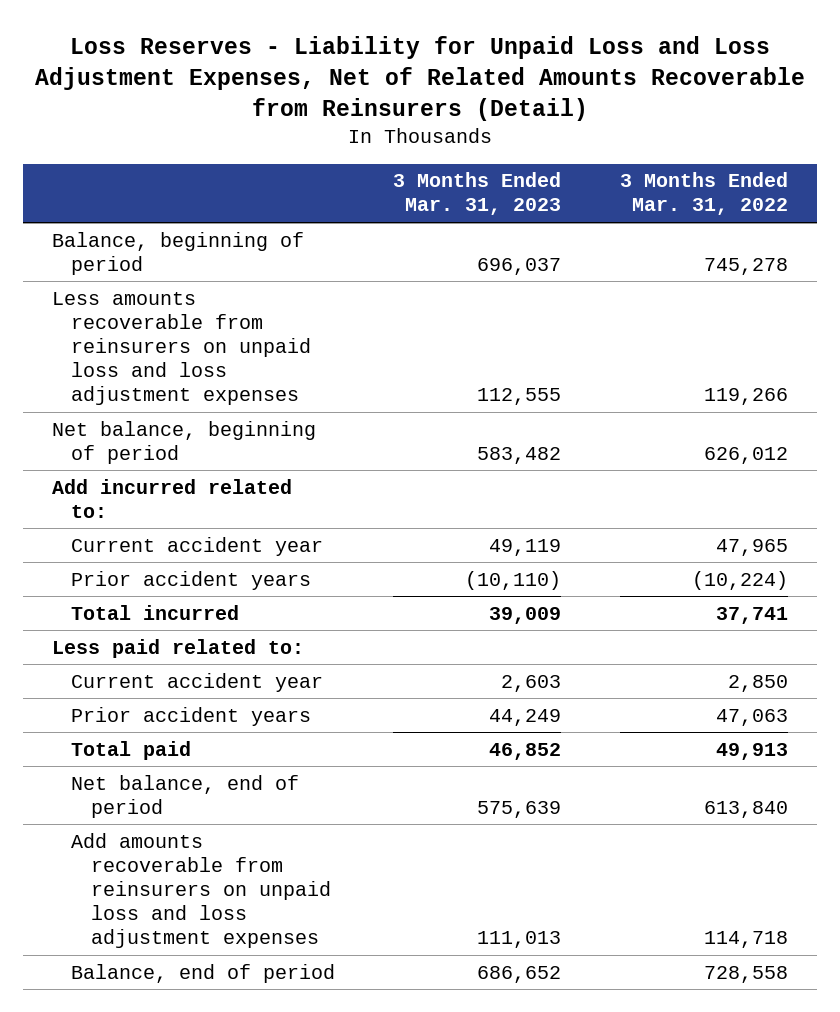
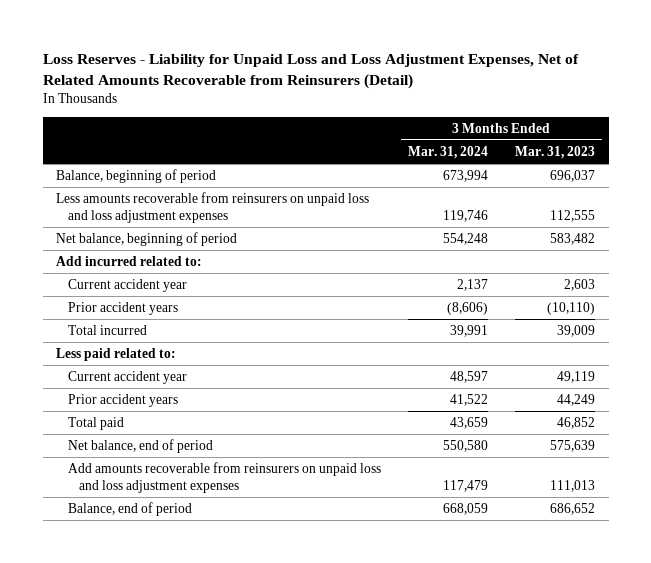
[619,172,788,216] 3 Months Ended Mar. 31, 2022 -> none
none -> [407,145,488,159] Mar. 31, 2024
[71,672,324,692] Current accident year -> [67,279,187,293] Current accident year
[71,536,324,556] Current accident year -> [67,371,187,385] Current accident year

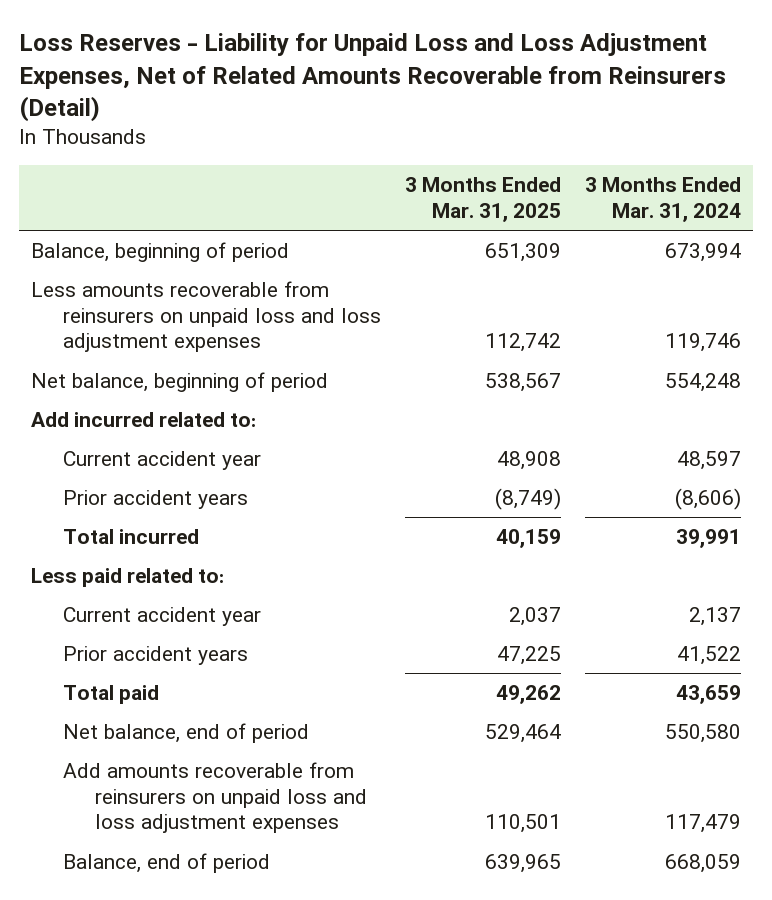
[514,145,595,159] Mar. 31, 2023 -> none
none -> [405,177,562,222] 3 Months Ended Mar. 31, 2025
[67,371,187,385] Current accident year -> [62,451,261,471] Current accident year
[67,279,187,293] Current accident year -> [62,607,261,627] Current accident year

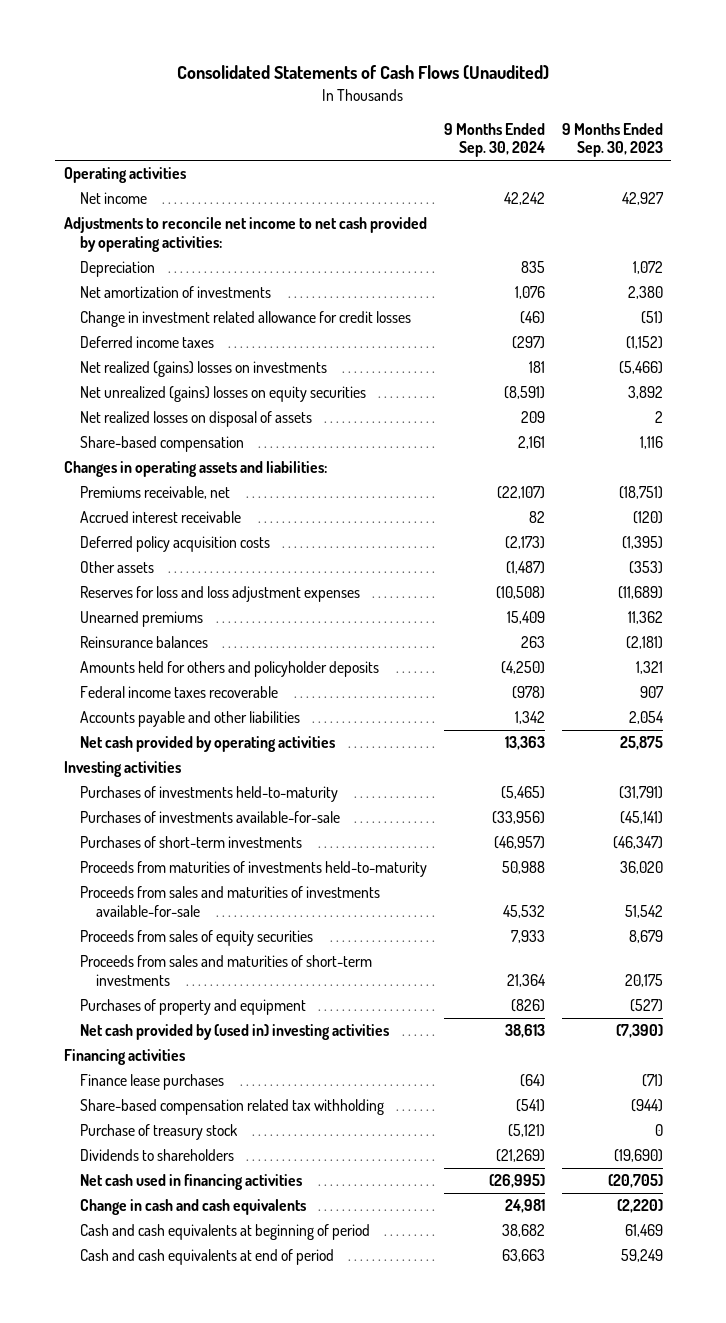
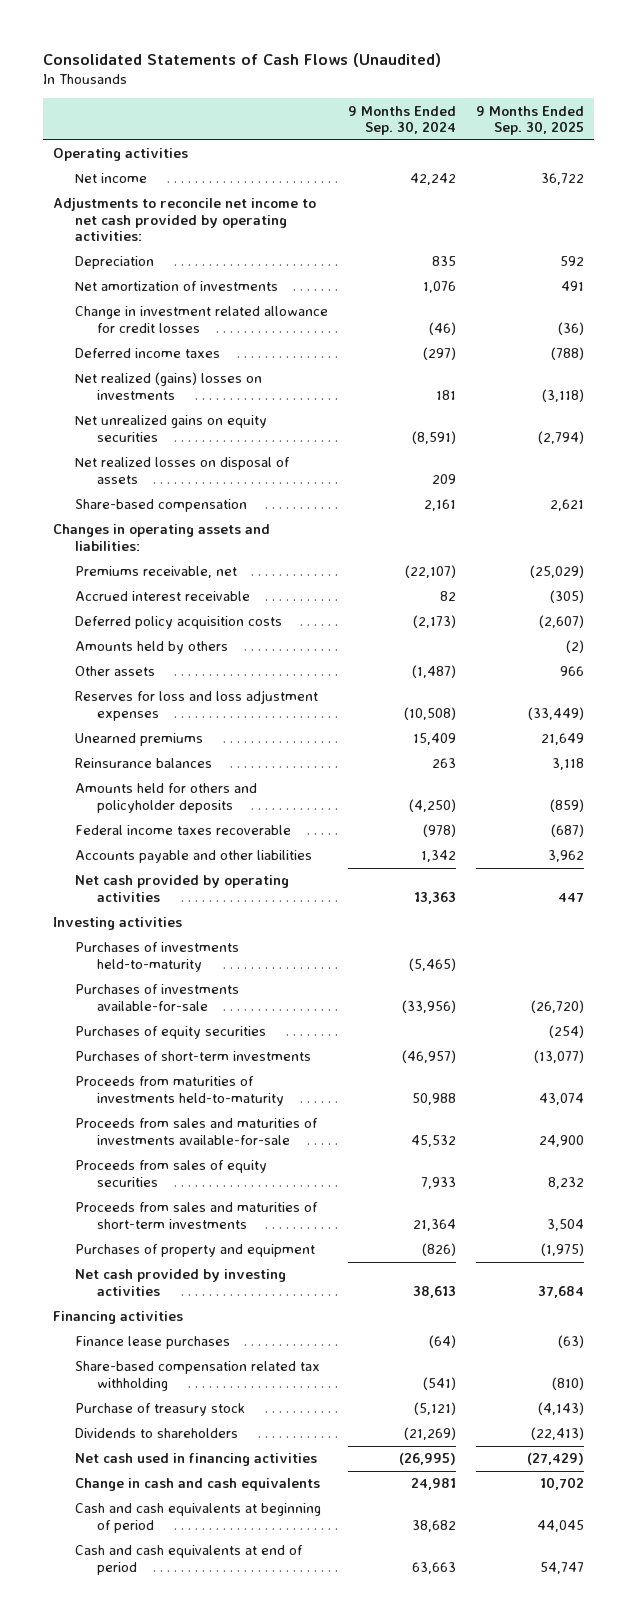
[561,122,663,158] 9 Months Ended Sep. 30, 2023 -> none
none -> [476,105,585,136] 9 Months Ended Sep. 30, 2025
[79,386,366,403] Net unrealized (gains) losses on equity securities -> [74,415,267,442] Net unrealized gains on equity securities
none -> [74,641,228,655] Amounts held by others
none -> [74,1026,266,1040] Purchases of equity securities
[79,1024,389,1041] Net cash provided by (used in) investing activities -> [74,1269,286,1296] Net cash provided by investing activities

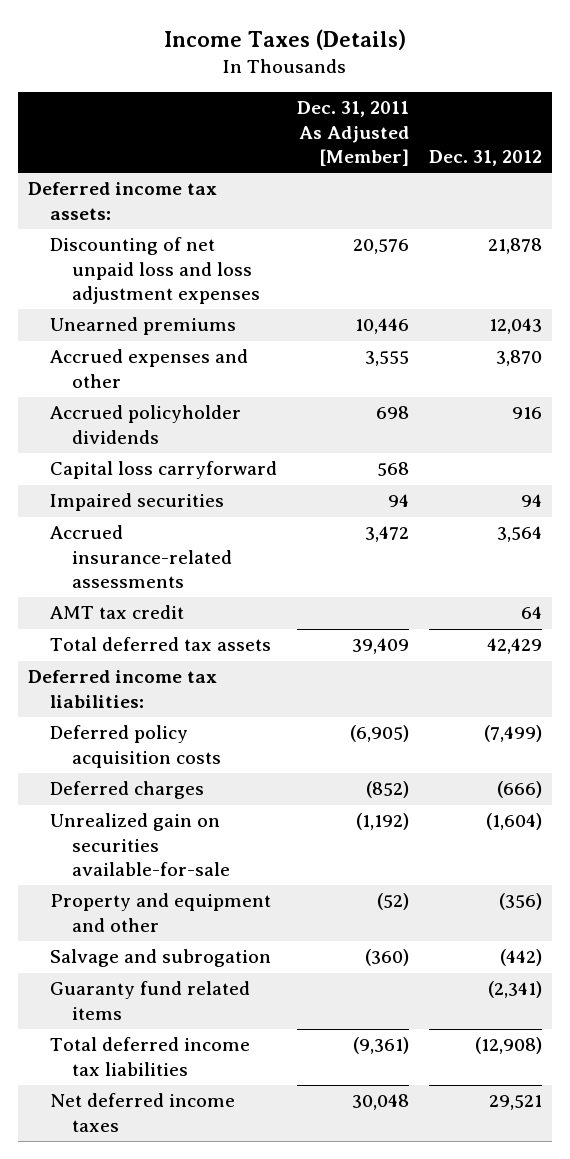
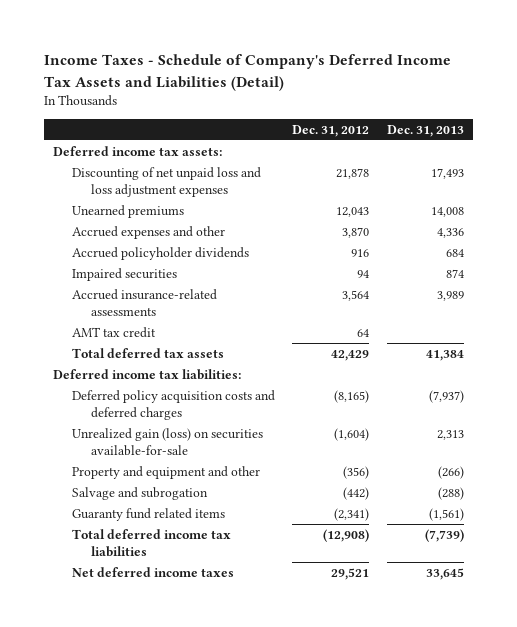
[163,29,406,51] Income Taxes (Details) -> [44,54,452,91] Income Taxes - Schedule of Company's Deferred Income Tax Assets and Liabilities (Detail)
[296,101,409,167] Dec. 31, 2011 As Adjusted [Member] -> none
none -> [386,124,464,137] Dec. 31, 2013
[49,461,277,480] Capital loss carryforward -> none
[49,781,204,800] Deferred charges -> none
[49,725,221,768] Deferred policy acquisition costs -> [72,390,276,420] Deferred policy acquisition costs and deferred charges
[483,725,542,743] (7,499) -> [334,390,370,404] (8,165)
[49,813,230,877] Unrealized gain on securities available-for-sale -> [72,428,264,456] Unrealized gain (loss) on securities available-for-sale

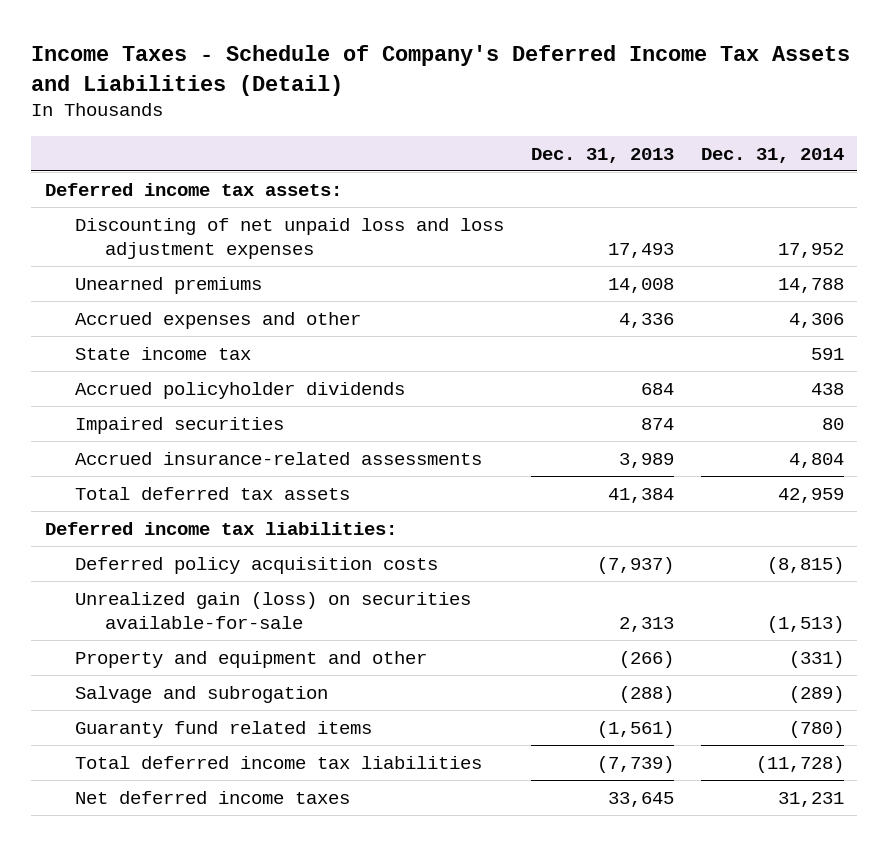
[292,124,370,137] Dec. 31, 2012 -> none
none -> [700,147,844,163] Dec. 31, 2014
none -> [74,347,251,361] State income tax
[72,327,157,339] AMT tax credit -> none
[72,390,276,420] Deferred policy acquisition costs and deferred charges -> [74,557,438,575] Deferred policy acquisition costs

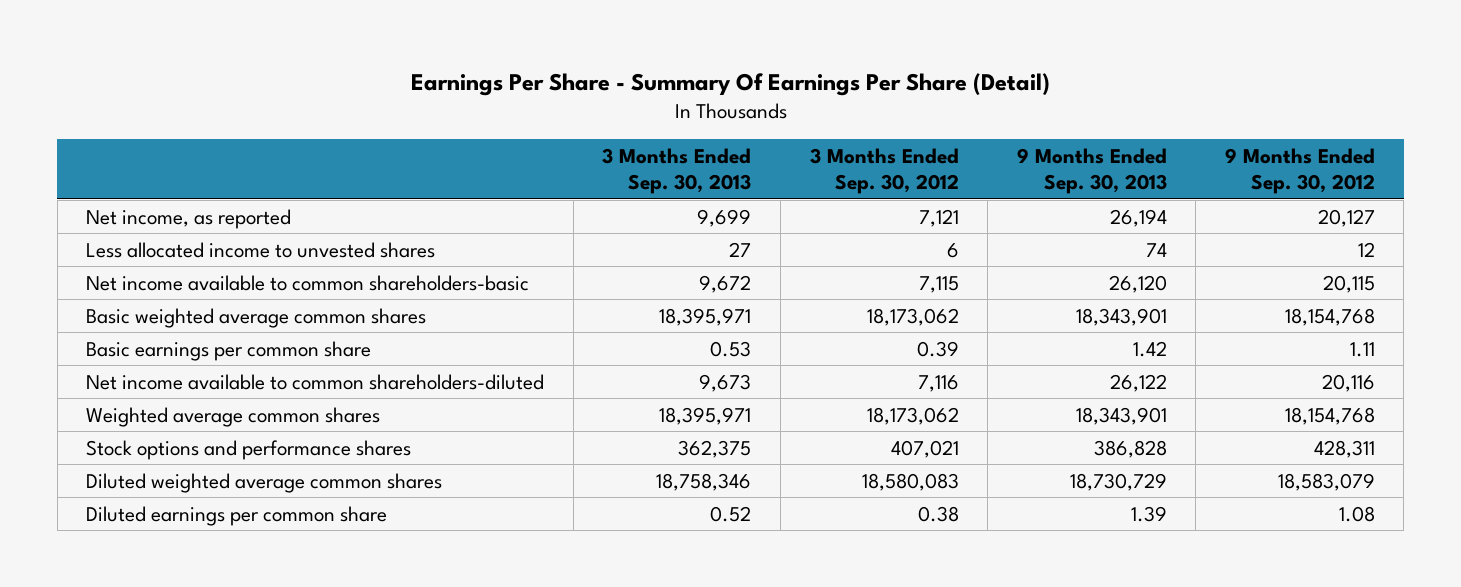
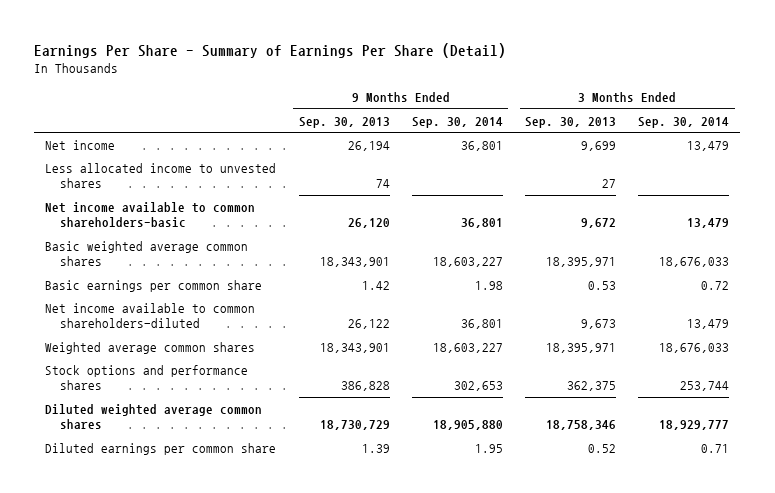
[410,72,1050,96] Earnings Per Share - Summary Of Earnings Per Share (Detail) -> [34,42,507,58] Earnings Per Share - Summary of Earnings Per Share (Detail)
[809,148,959,195] 3 Months Ended Sep. 30, 2012 -> none
[1224,148,1375,195] 9 Months Ended Sep. 30, 2012 -> none
none -> [411,116,503,128] Sep. 30, 2014
none -> [638,116,730,128] Sep. 30, 2014
[86,208,292,229] Net income, as reported -> [45,139,116,150] Net income

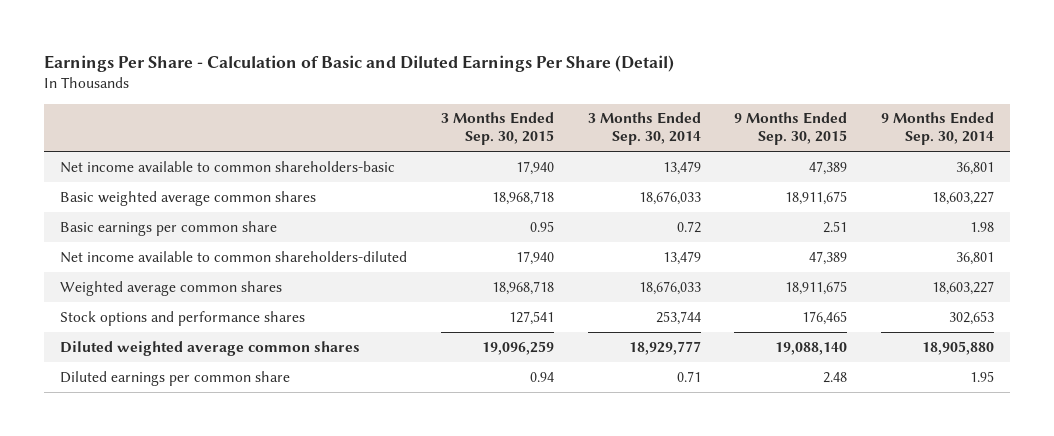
[34,42,507,58] Earnings Per Share - Summary of Earnings Per Share (Detail) -> [43,54,674,72] Earnings Per Share - Calculation of Basic and Diluted Earnings Per Share (Detail)
[298,116,390,128] Sep. 30, 2013 -> none
[525,116,617,128] Sep. 30, 2013 -> none
none -> [441,112,555,146] 3 Months Ended Sep. 30, 2015
none -> [734,112,848,146] 9 Months Ended Sep. 30, 2015
[45,139,116,150] Net income -> none
[45,162,277,189] Less allocated income to unvested shares -> none

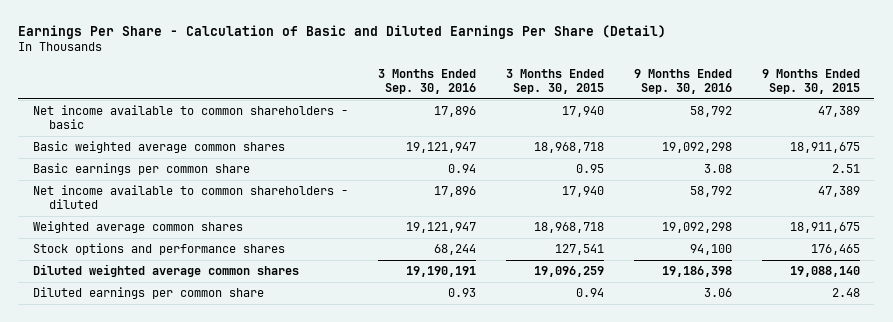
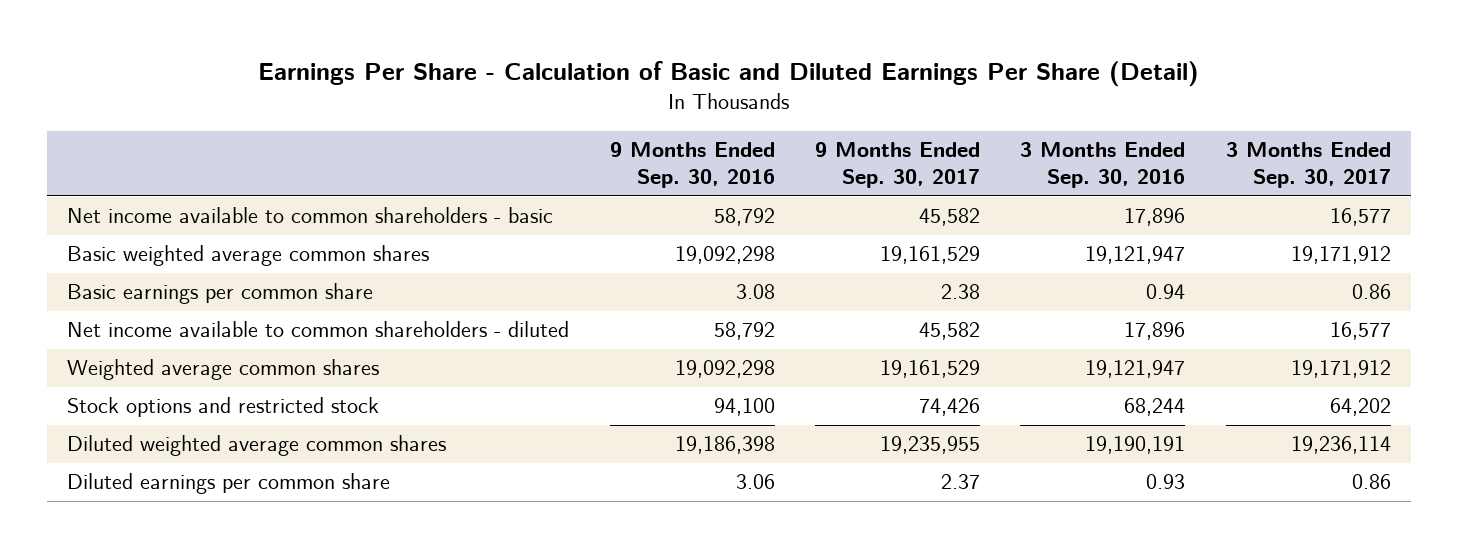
[505,68,604,95] 3 Months Ended Sep. 30, 2015 -> none
[761,68,860,95] 9 Months Ended Sep. 30, 2015 -> none
none -> [814,142,980,189] 9 Months Ended Sep. 30, 2017
none -> [1225,142,1391,189] 3 Months Ended Sep. 30, 2017
[33,242,286,255] Stock options and performance shares -> [67,397,380,418] Stock options and restricted stock

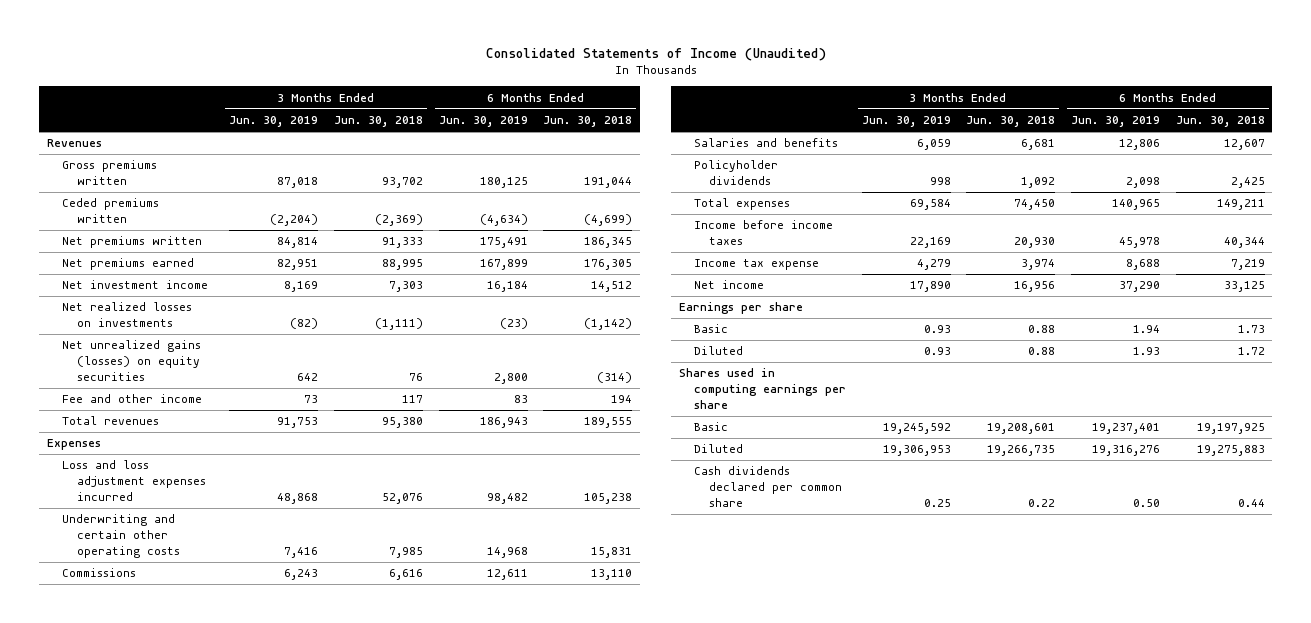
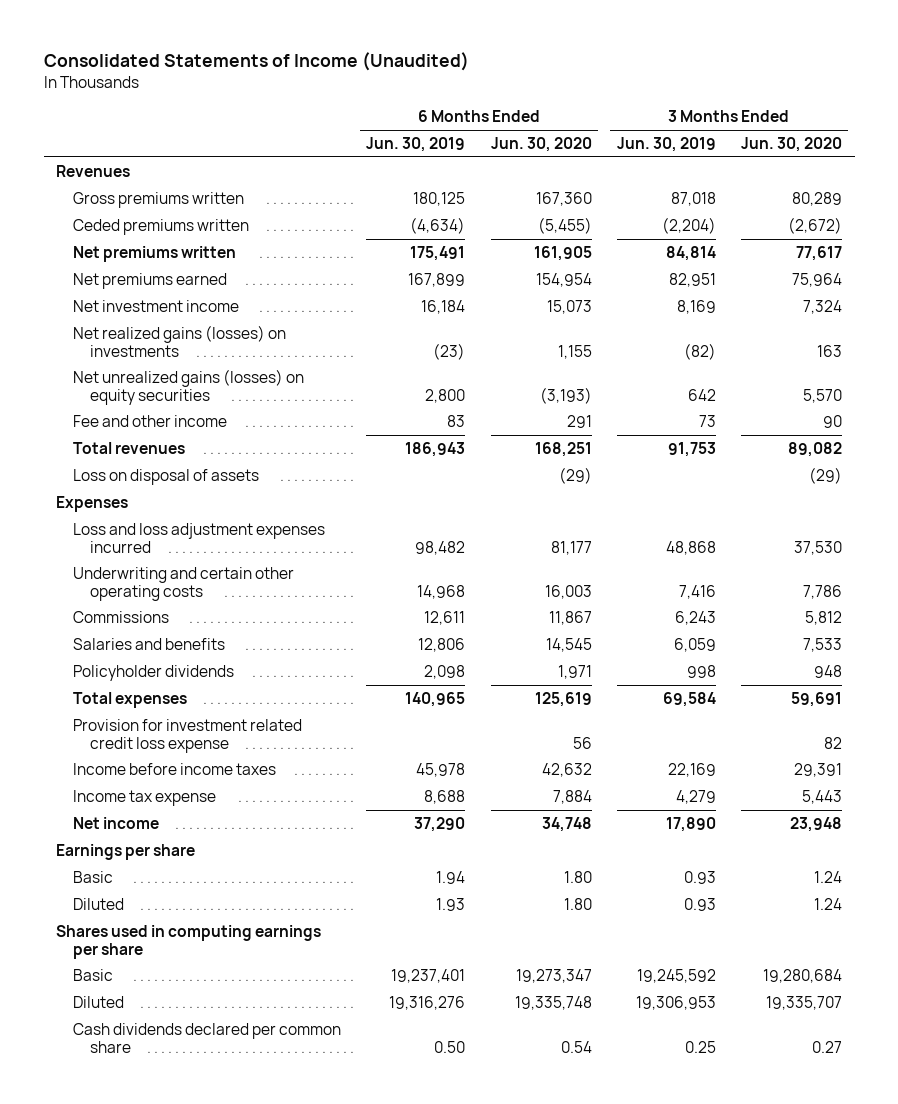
[334,116,424,128] Jun. 30, 2018 -> none
[543,116,633,128] Jun. 30, 2018 -> none
none -> [490,136,592,152] Jun. 30, 2020
none -> [740,136,842,152] Jun. 30, 2020
[61,302,192,327] Net realized losses on investments -> [73,324,287,357] Net realized gains (losses) on investments
none -> [73,468,260,485] Loss on disposal of assets
none -> [73,718,303,753] Provision for investment related credit loss expense

